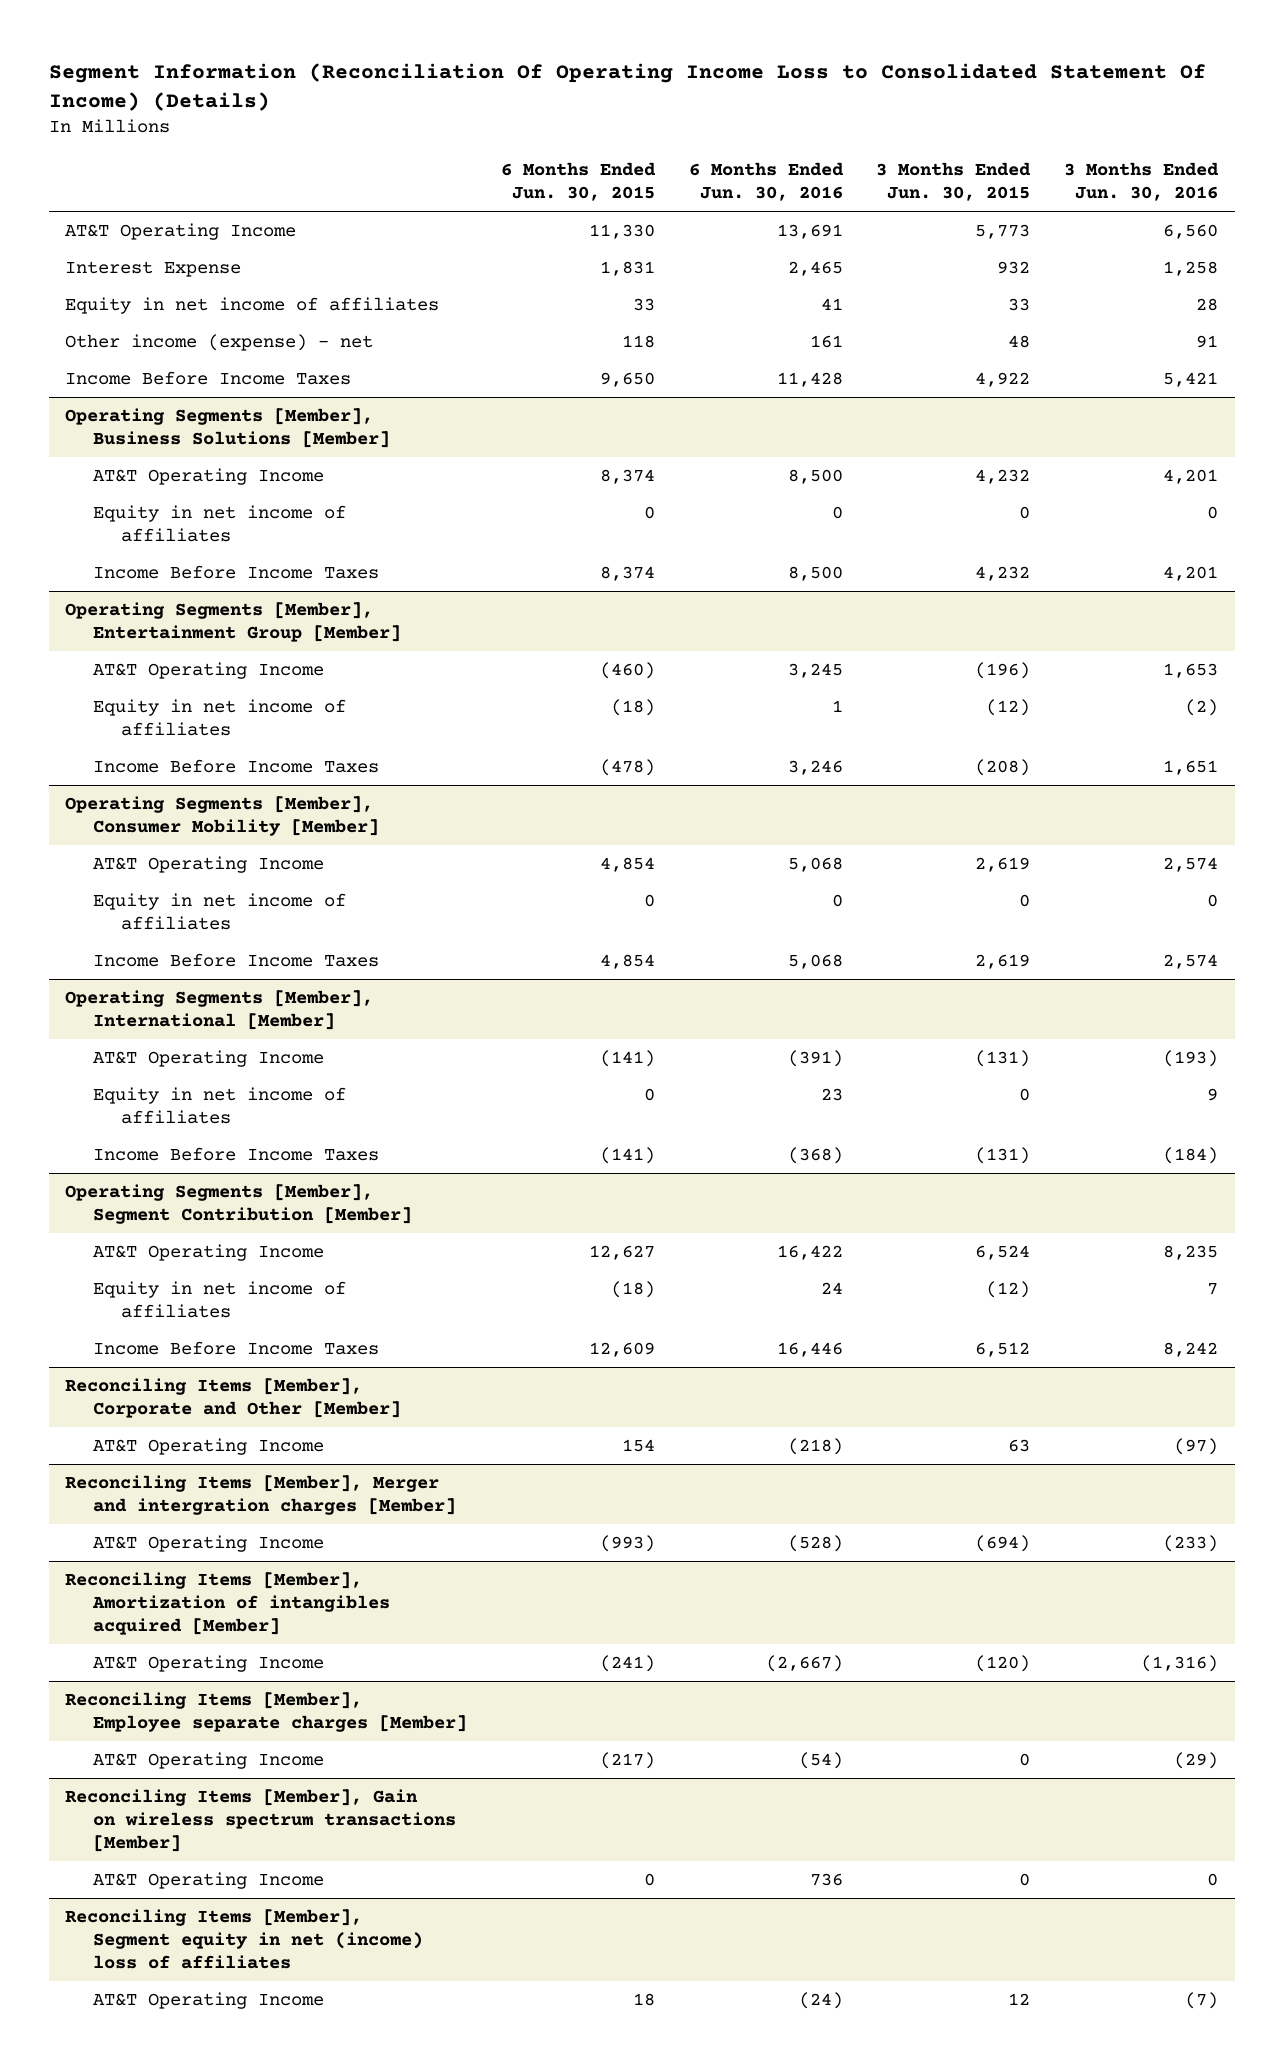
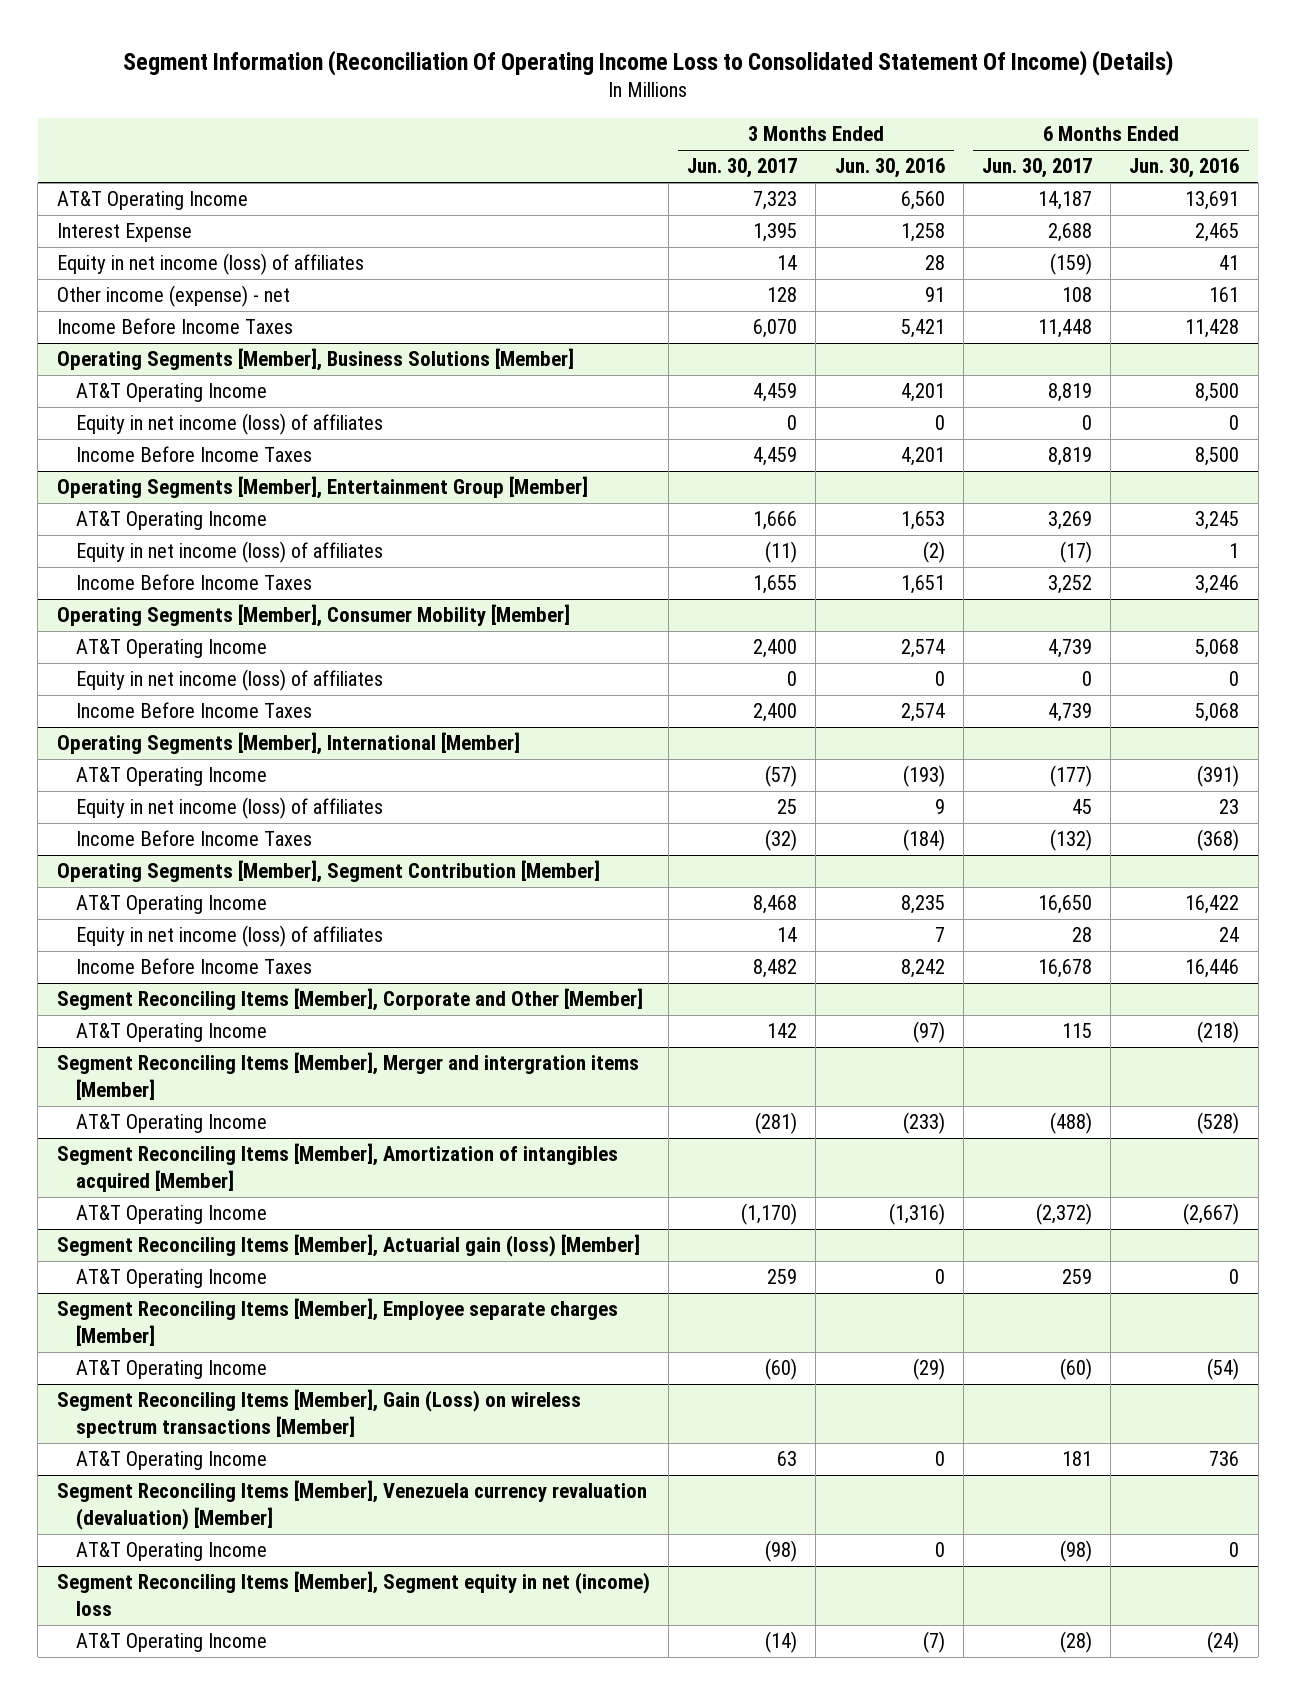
[500,162,656,202] 6 Months Ended Jun. 30, 2015 -> none
[876,162,1032,202] 3 Months Ended Jun. 30, 2015 -> none
none -> [687,158,798,179] Jun. 30, 2017
none -> [982,158,1093,179] Jun. 30, 2017
[65,296,440,314] Equity in net income of affiliates -> [56,253,364,276] Equity in net income (loss) of affiliates
[93,504,347,542] Equity in net income of affiliates -> [76,413,384,436] Equity in net income (loss) of affiliates
[93,698,347,736] Equity in net income of affiliates -> [76,541,384,564] Equity in net income (loss) of affiliates
[93,892,347,930] Equity in net income of affiliates -> [76,669,384,692] Equity in net income (loss) of affiliates
[93,1086,347,1124] Equity in net income of affiliates -> [76,797,384,820] Equity in net income (loss) of affiliates
[93,1280,347,1318] Equity in net income of affiliates -> [76,925,384,948] Equity in net income (loss) of affiliates
[65,1377,402,1418] Reconciling Items [Member], Corporate and Other [Member] -> [56,988,643,1012] Segment Reconciling Items [Member], Corporate and Other [Member]
[65,1474,457,1515] Reconciling Items [Member], Merger and intergration charges [Member] -> [56,1052,639,1100] Segment Reconciling Items [Member], Merger and intergration items [Member]
[65,1571,391,1635] Reconciling Items [Member], Amortization of intangibles acquired [Member] -> [56,1143,618,1192] Segment Reconciling Items [Member], Amortization of intangibles acquired [Member]
none -> [56,1234,640,1258] Segment Reconciling Items [Member], Actuarial gain (loss) [Member]
none -> [76,1269,268,1289] AT&T Operating Income
[65,1691,468,1732] Reconciling Items [Member], Employee separate charges [Member] -> [56,1298,618,1346] Segment Reconciling Items [Member], Employee separate charges [Member]
[65,1788,457,1852] Reconciling Items [Member], Gain on wireless spectrum transactions [Member] -> [56,1389,581,1438] Segment Reconciling Items [Member], Gain (Loss) on wireless spectrum transactions [Member]
none -> [56,1480,647,1530] Segment Reconciling Items [Member], Venezuela currency revaluation (devaluation) [Member]
none -> [76,1542,268,1562] AT&T Operating Income
[65,1908,424,1969] Reconciling Items [Member], Segment equity in net (income) loss of affiliates -> [56,1571,650,1616] Segment Reconciling Items [Member], Segment equity in net (income) loss

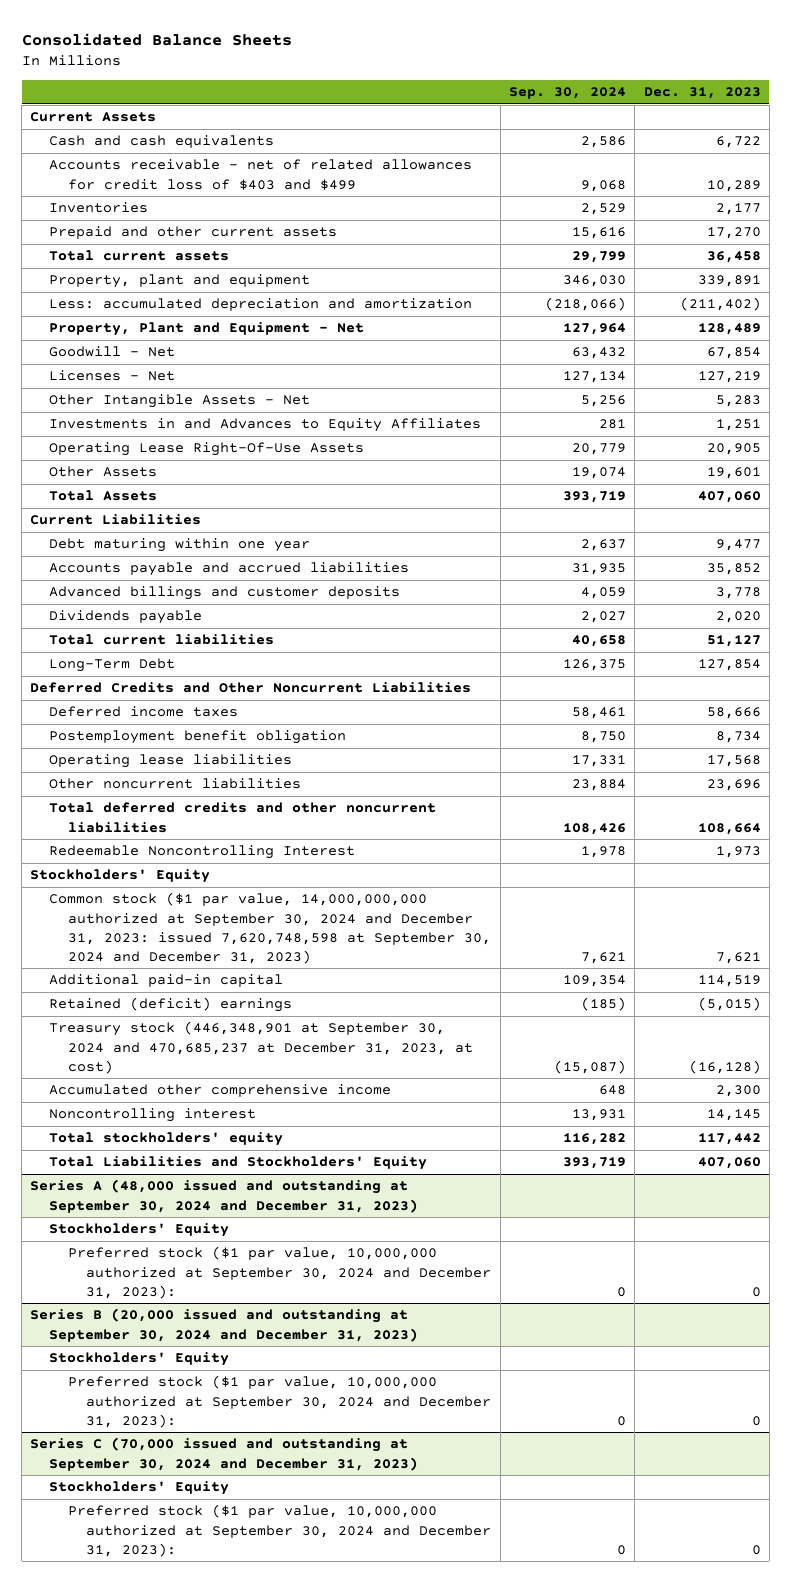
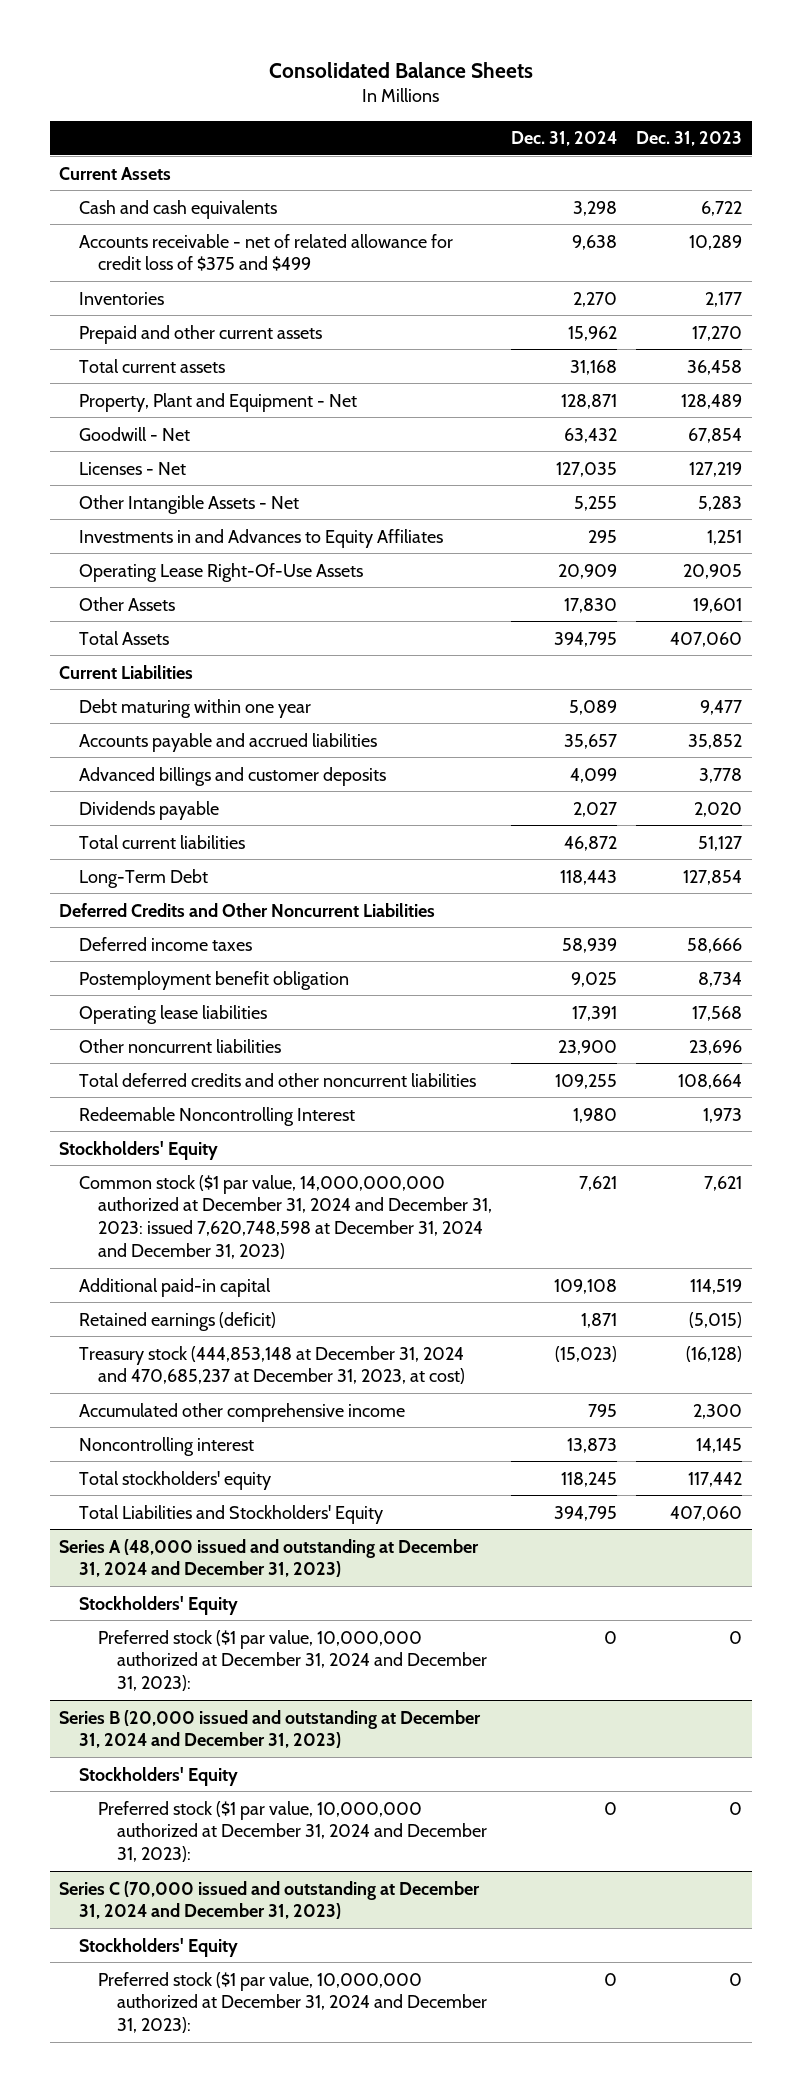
[509,86,627,99] Sep. 30, 2024 -> none
none -> [511,131,618,147] Dec. 31, 2024
[49,159,473,190] Accounts receivable - net of related allowances for credit loss of $403 and $499 -> [78,233,453,272] Accounts receivable - net of related allowance for credit loss of $375 and $499
[49,274,311,289] Property, plant and equipment -> none
[49,298,473,312] Less: accumulated depreciation and amortization -> none
[49,892,491,964] Common stock ($1 par value, 14,000,000,000 authorized at September 30, 2024 and December 31, 2023: issued 7,620,748,598 at September 30, 2024 and December 31, 2023) -> [78,1174,492,1260] Common stock ($1 par value, 14,000,000,000 authorized at December 31, 2024 and December 31, 2023: issued 7,620,748,598 at December 31, 2024 and December 31, 2023)
[49,997,293,1013] Retained (deficit) earnings -> [78,1311,276,1331] Retained earnings (deficit)
[49,1021,473,1074] Treasury stock (446,348,901 at September 30, 2024 and 470,685,237 at December 31, 2023, at cost) -> [78,1345,465,1385] Treasury stock (444,853,148 at December 31, 2024 and 470,685,237 at December 31, 2023, at cost)
[30,1179,419,1213] Series A (48,000 issued and outstanding at September 30, 2024 and December 31, 2023) -> [59,1538,480,1578] Series A (48,000 issued and outstanding at December 31, 2024 and December 31, 2023)
[67,1246,492,1299] Preferred stock ($1 par value, 10,000,000 authorized at September 30, 2024 and December 31, 2023): -> [97,1629,487,1692] Preferred stock ($1 par value, 10,000,000 authorized at December 31, 2024 and December 31, 2023):
[30,1308,419,1342] Series B (20,000 issued and outstanding at September 30, 2024 and December 31, 2023) -> [59,1709,482,1749] Series B (20,000 issued and outstanding at December 31, 2024 and December 31, 2023)
[67,1375,492,1428] Preferred stock ($1 par value, 10,000,000 authorized at September 30, 2024 and December 31, 2023): -> [97,1800,487,1863] Preferred stock ($1 par value, 10,000,000 authorized at December 31, 2024 and December 31, 2023):
[30,1437,419,1471] Series C (70,000 issued and outstanding at September 30, 2024 and December 31, 2023) -> [59,1880,481,1920] Series C (70,000 issued and outstanding at December 31, 2024 and December 31, 2023)
[67,1504,492,1557] Preferred stock ($1 par value, 10,000,000 authorized at September 30, 2024 and December 31, 2023): -> [97,1971,487,2034] Preferred stock ($1 par value, 10,000,000 authorized at December 31, 2024 and December 31, 2023):

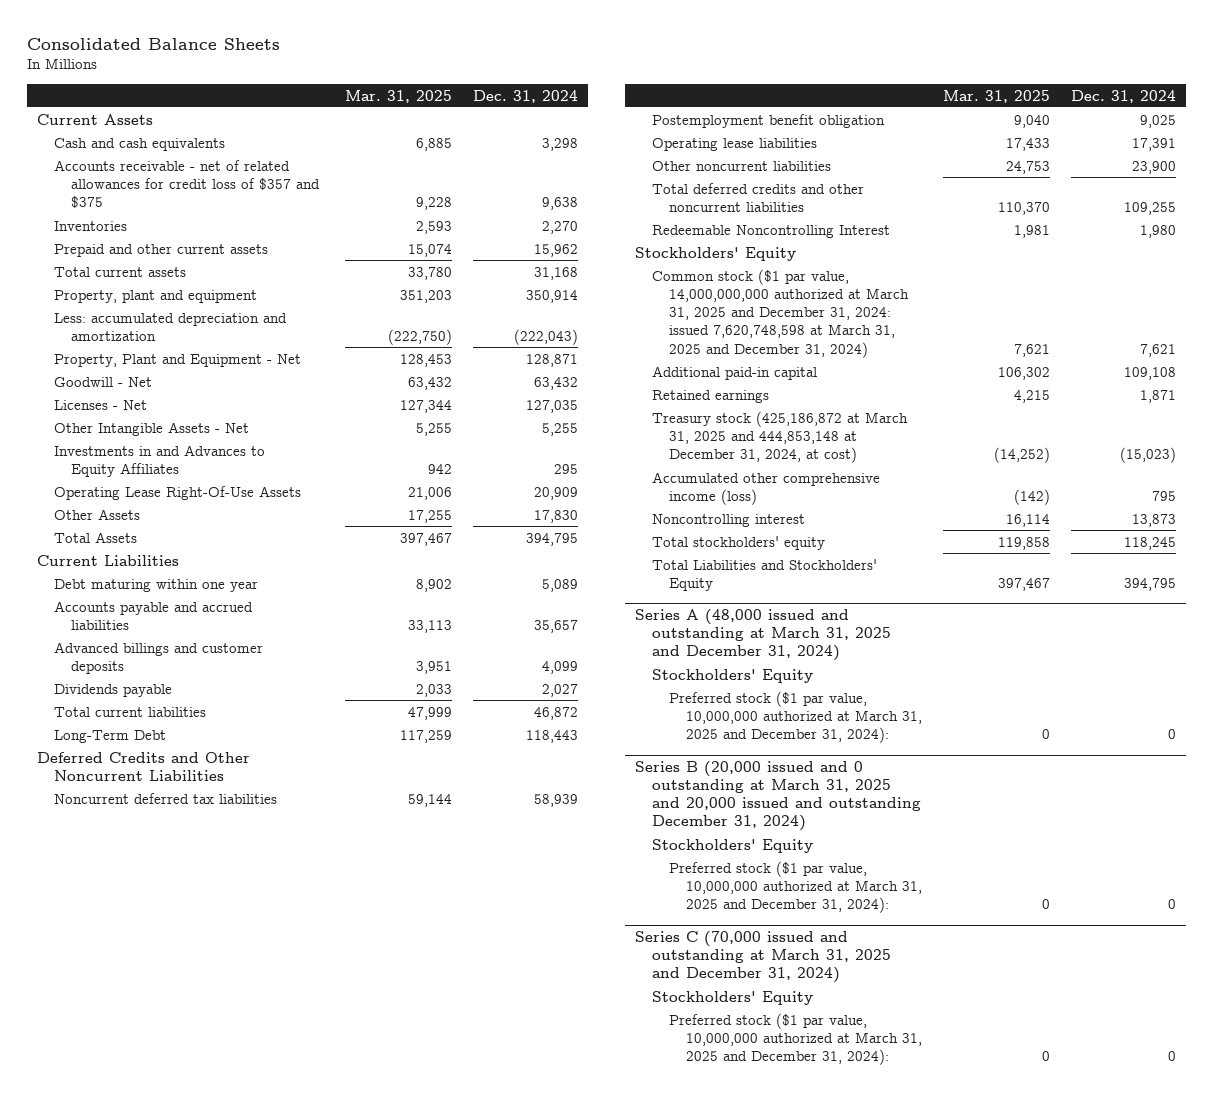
[636,131,743,147] Dec. 31, 2023 -> none
none -> [345,89,453,103] Mar. 31, 2025
[78,233,453,272] Accounts receivable - net of related allowance for credit loss of $375 and $499 -> [54,159,321,209] Accounts receivable - net of related allowances for credit loss of $357 and $375
none -> [54,289,258,303] Property, plant and equipment
none -> [54,312,288,341] Less: accumulated depreciation and amortization
[78,936,252,951] Deferred income taxes -> [54,792,278,804] Noncurrent deferred tax liabilities
[78,1174,492,1260] Common stock ($1 par value, 14,000,000,000 authorized at December 31, 2024 and December 31, 2023: issued 7,620,748,598 at December 31, 2024 and December 31, 2023) -> [652,268,910,358] Common stock ($1 par value, 14,000,000,000 authorized at March 31, 2025 and December 31, 2024: issued 7,620,748,598 at March 31, 2025 and December 31, 2024)
[78,1311,276,1331] Retained earnings (deficit) -> [652,389,770,403] Retained earnings
[78,1345,465,1385] Treasury stock (444,853,148 at December 31, 2024 and 470,685,237 at December 31, 2023, at cost) -> [652,410,909,464] Treasury stock (425,186,872 at March 31, 2025 and 444,853,148 at December 31, 2024, at cost)
[78,1402,405,1422] Accumulated other comprehensive income -> [652,471,881,505] Accumulated other comprehensive income (loss)
[59,1538,480,1578] Series A (48,000 issued and outstanding at December 31, 2024 and December 31, 2023) -> [635,608,892,662] Series A (48,000 issued and outstanding at March 31, 2025 and December 31, 2024)
[97,1629,487,1692] Preferred stock ($1 par value, 10,000,000 authorized at December 31, 2024 and December 31, 2023): -> [669,690,923,744] Preferred stock ($1 par value, 10,000,000 authorized at March 31, 2025 and December 31, 2024):
[59,1709,482,1749] Series B (20,000 issued and outstanding at December 31, 2024 and December 31, 2023) -> [635,760,922,832] Series B (20,000 issued and 0 outstanding at March 31, 2025 and 20,000 issued and outstanding December 31, 2024)
[97,1800,487,1863] Preferred stock ($1 par value, 10,000,000 authorized at December 31, 2024 and December 31, 2023): -> [669,860,923,914] Preferred stock ($1 par value, 10,000,000 authorized at March 31, 2025 and December 31, 2024):
[59,1880,481,1920] Series C (70,000 issued and outstanding at December 31, 2024 and December 31, 2023) -> [635,930,892,984] Series C (70,000 issued and outstanding at March 31, 2025 and December 31, 2024)
[97,1971,487,2034] Preferred stock ($1 par value, 10,000,000 authorized at December 31, 2024 and December 31, 2023): -> [669,1012,923,1066] Preferred stock ($1 par value, 10,000,000 authorized at March 31, 2025 and December 31, 2024):

